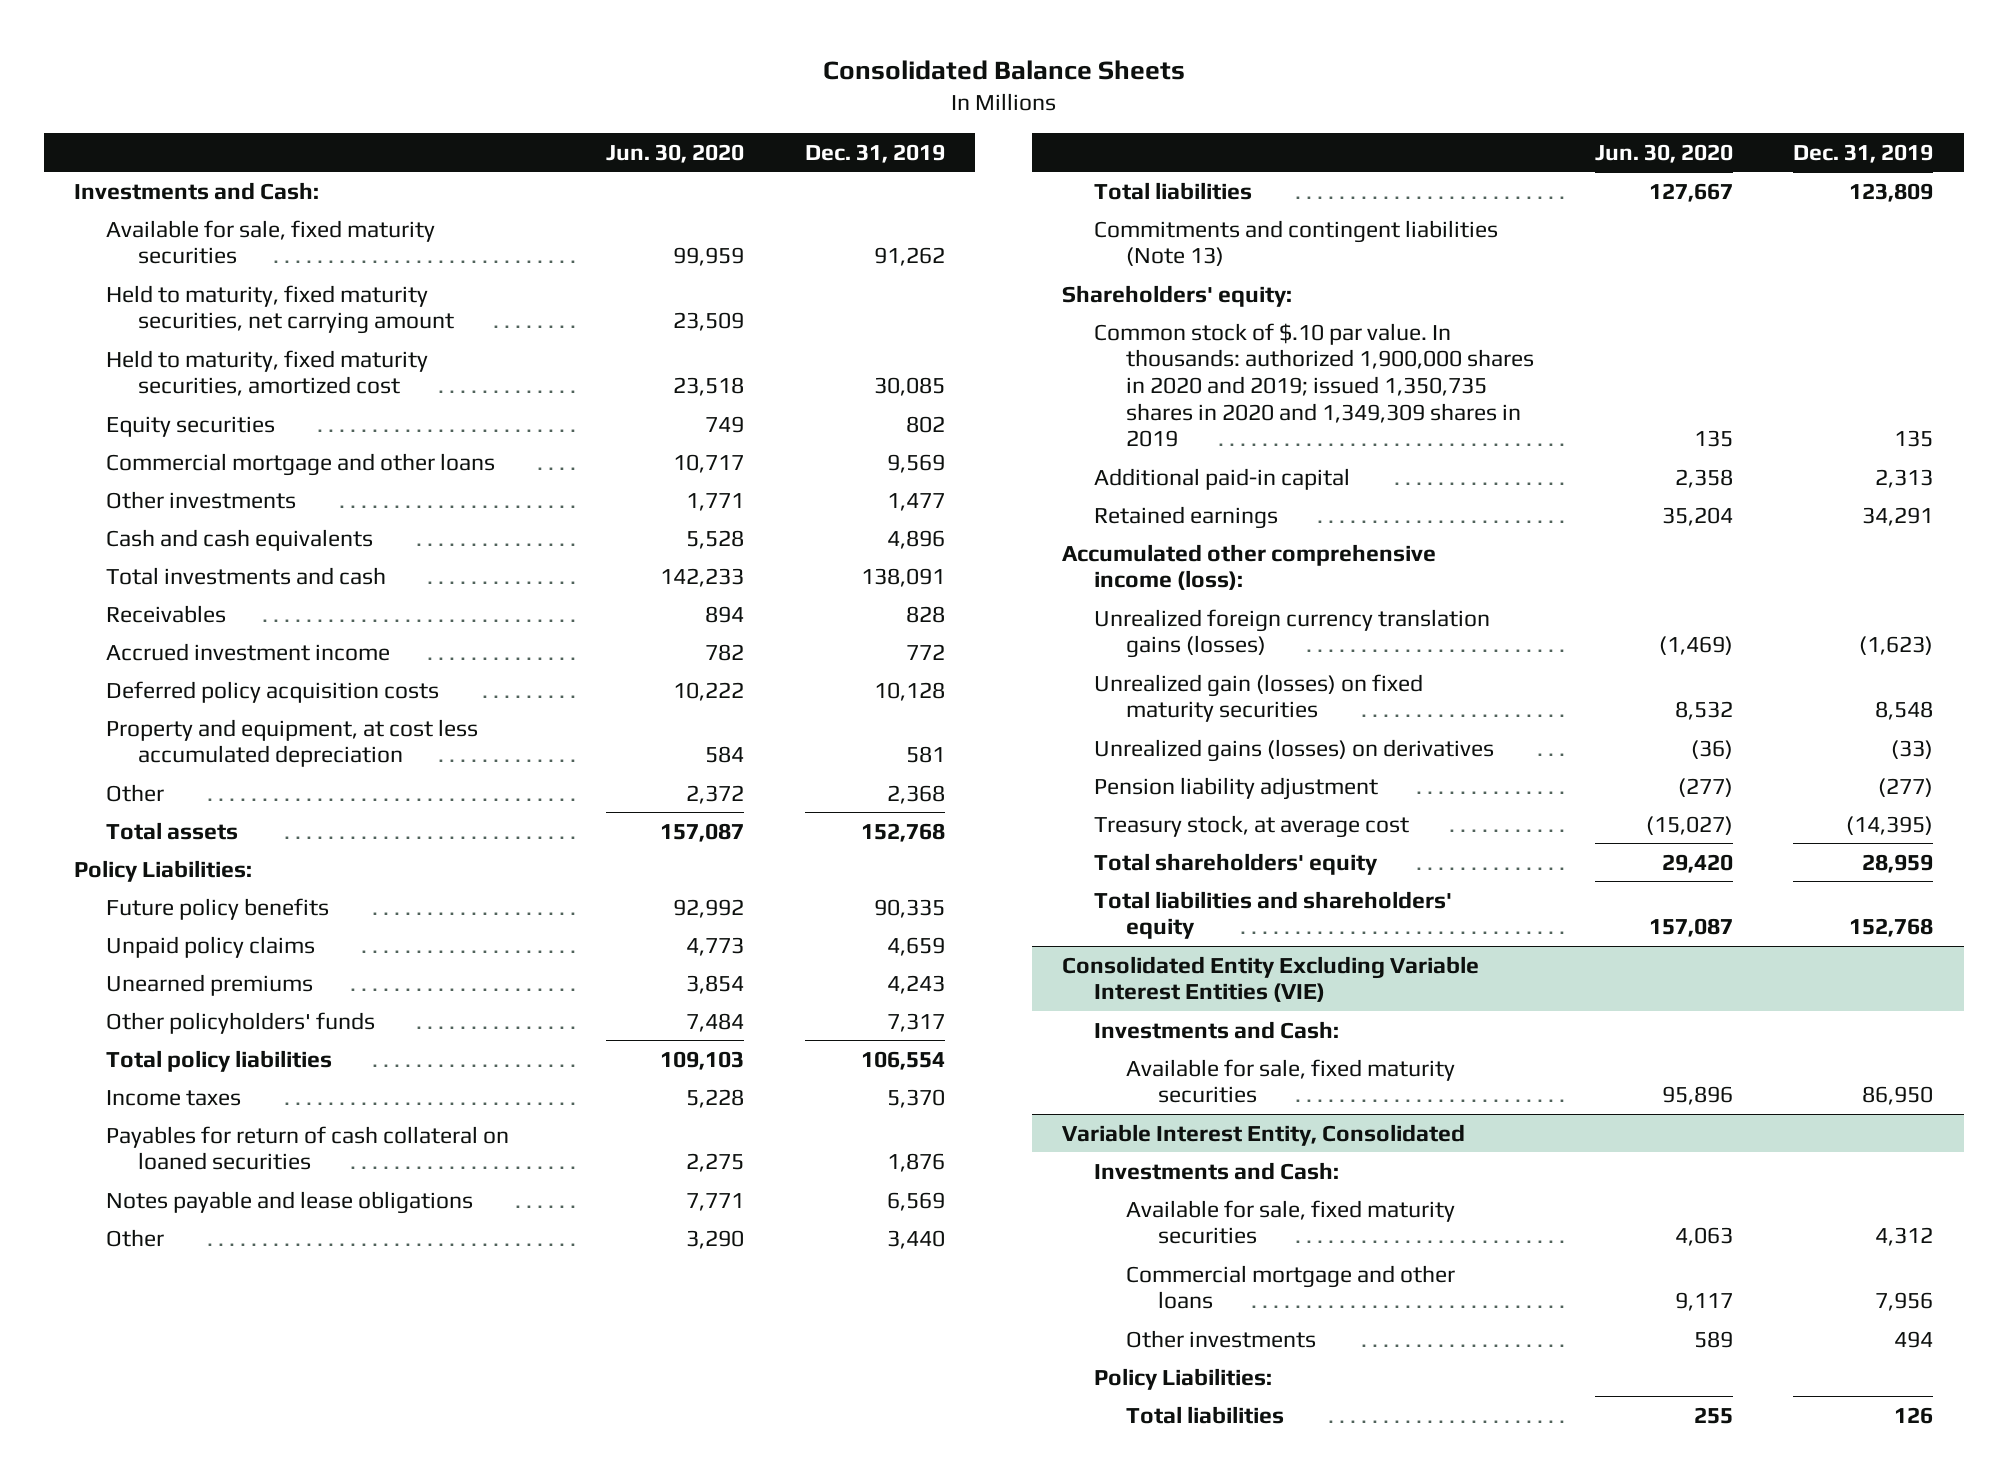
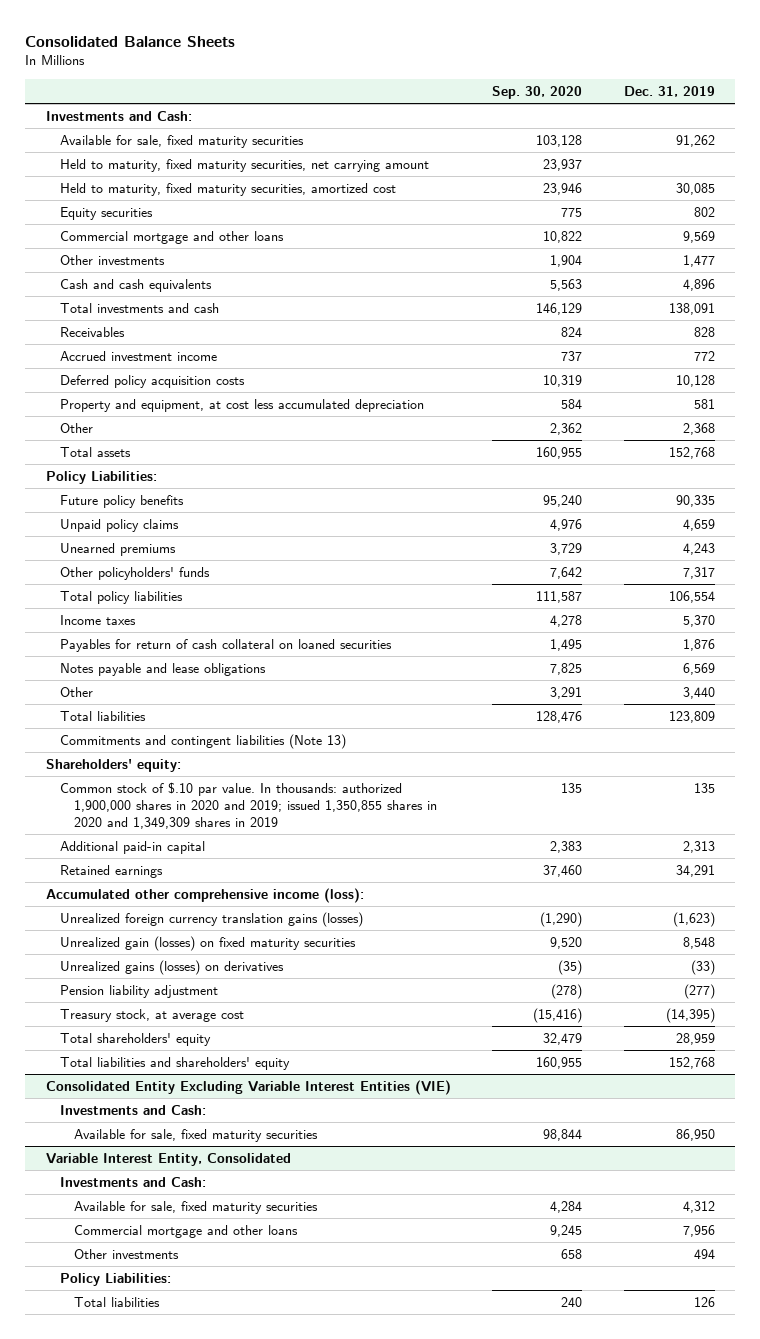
[606,143,745,163] Jun. 30, 2020 -> none
none -> [492,85,583,99] Sep. 30, 2020
[1094,322,1535,448] Common stock of $.10 par value. In thousands: authorized 1,900,000 shares in 2020 and 2019; issued 1,350,735 shares in 2020 and 1,349,309 shares in 2019 -> [59,781,437,829] Common stock of $.10 par value. In thousands: authorized 1,900,000 shares in 2020 and 2019; issued 1,350,855 shares in 2020 and 1,349,309 shares in 2019

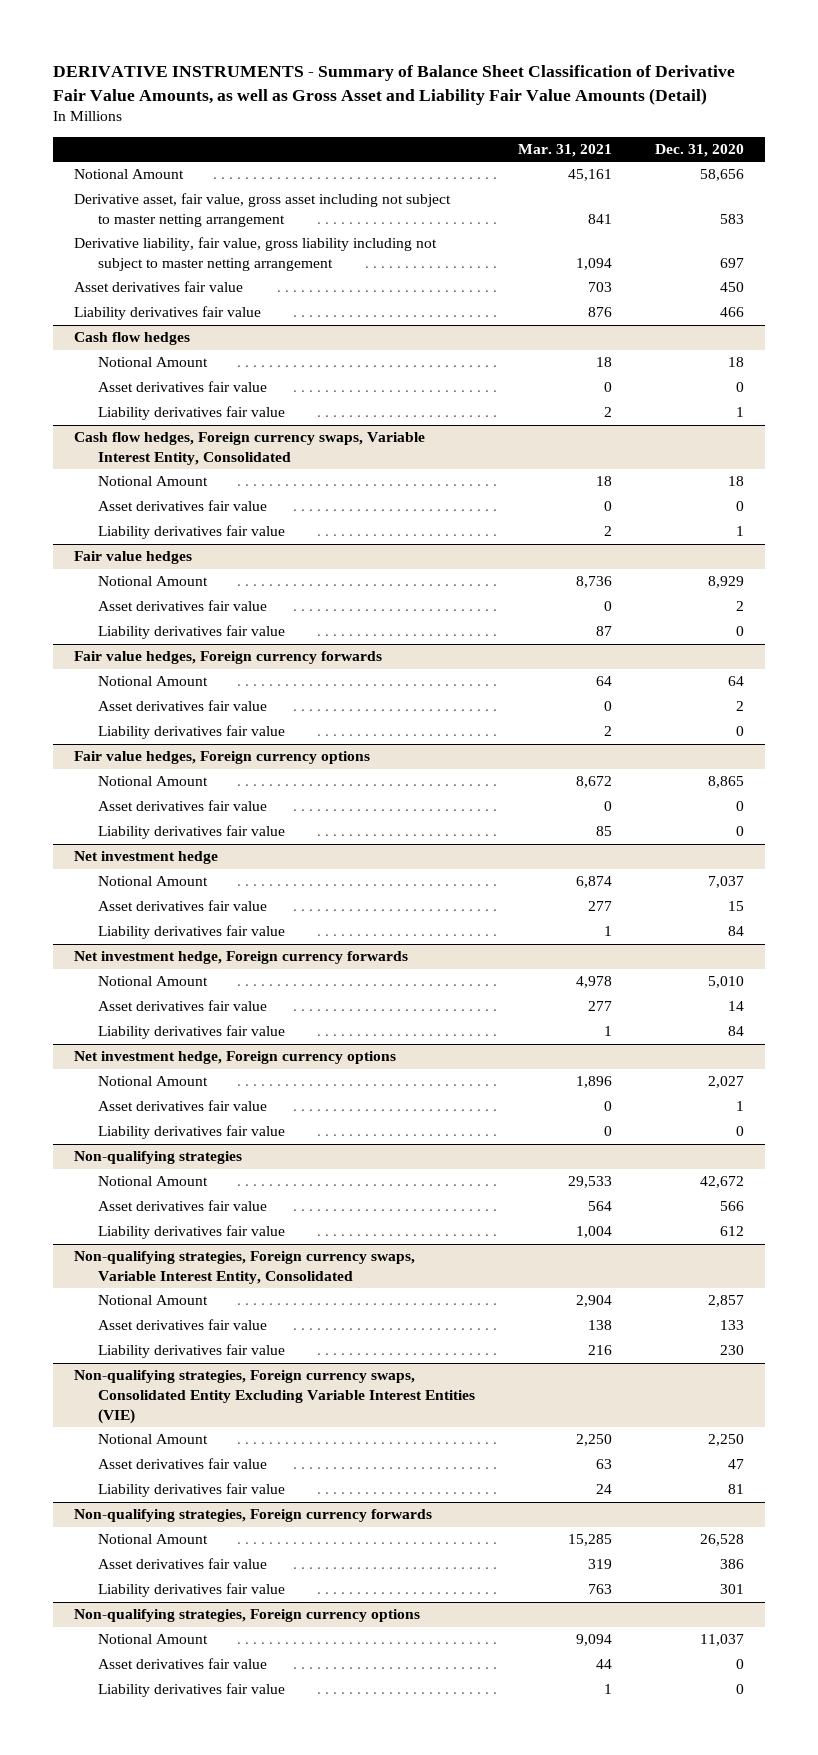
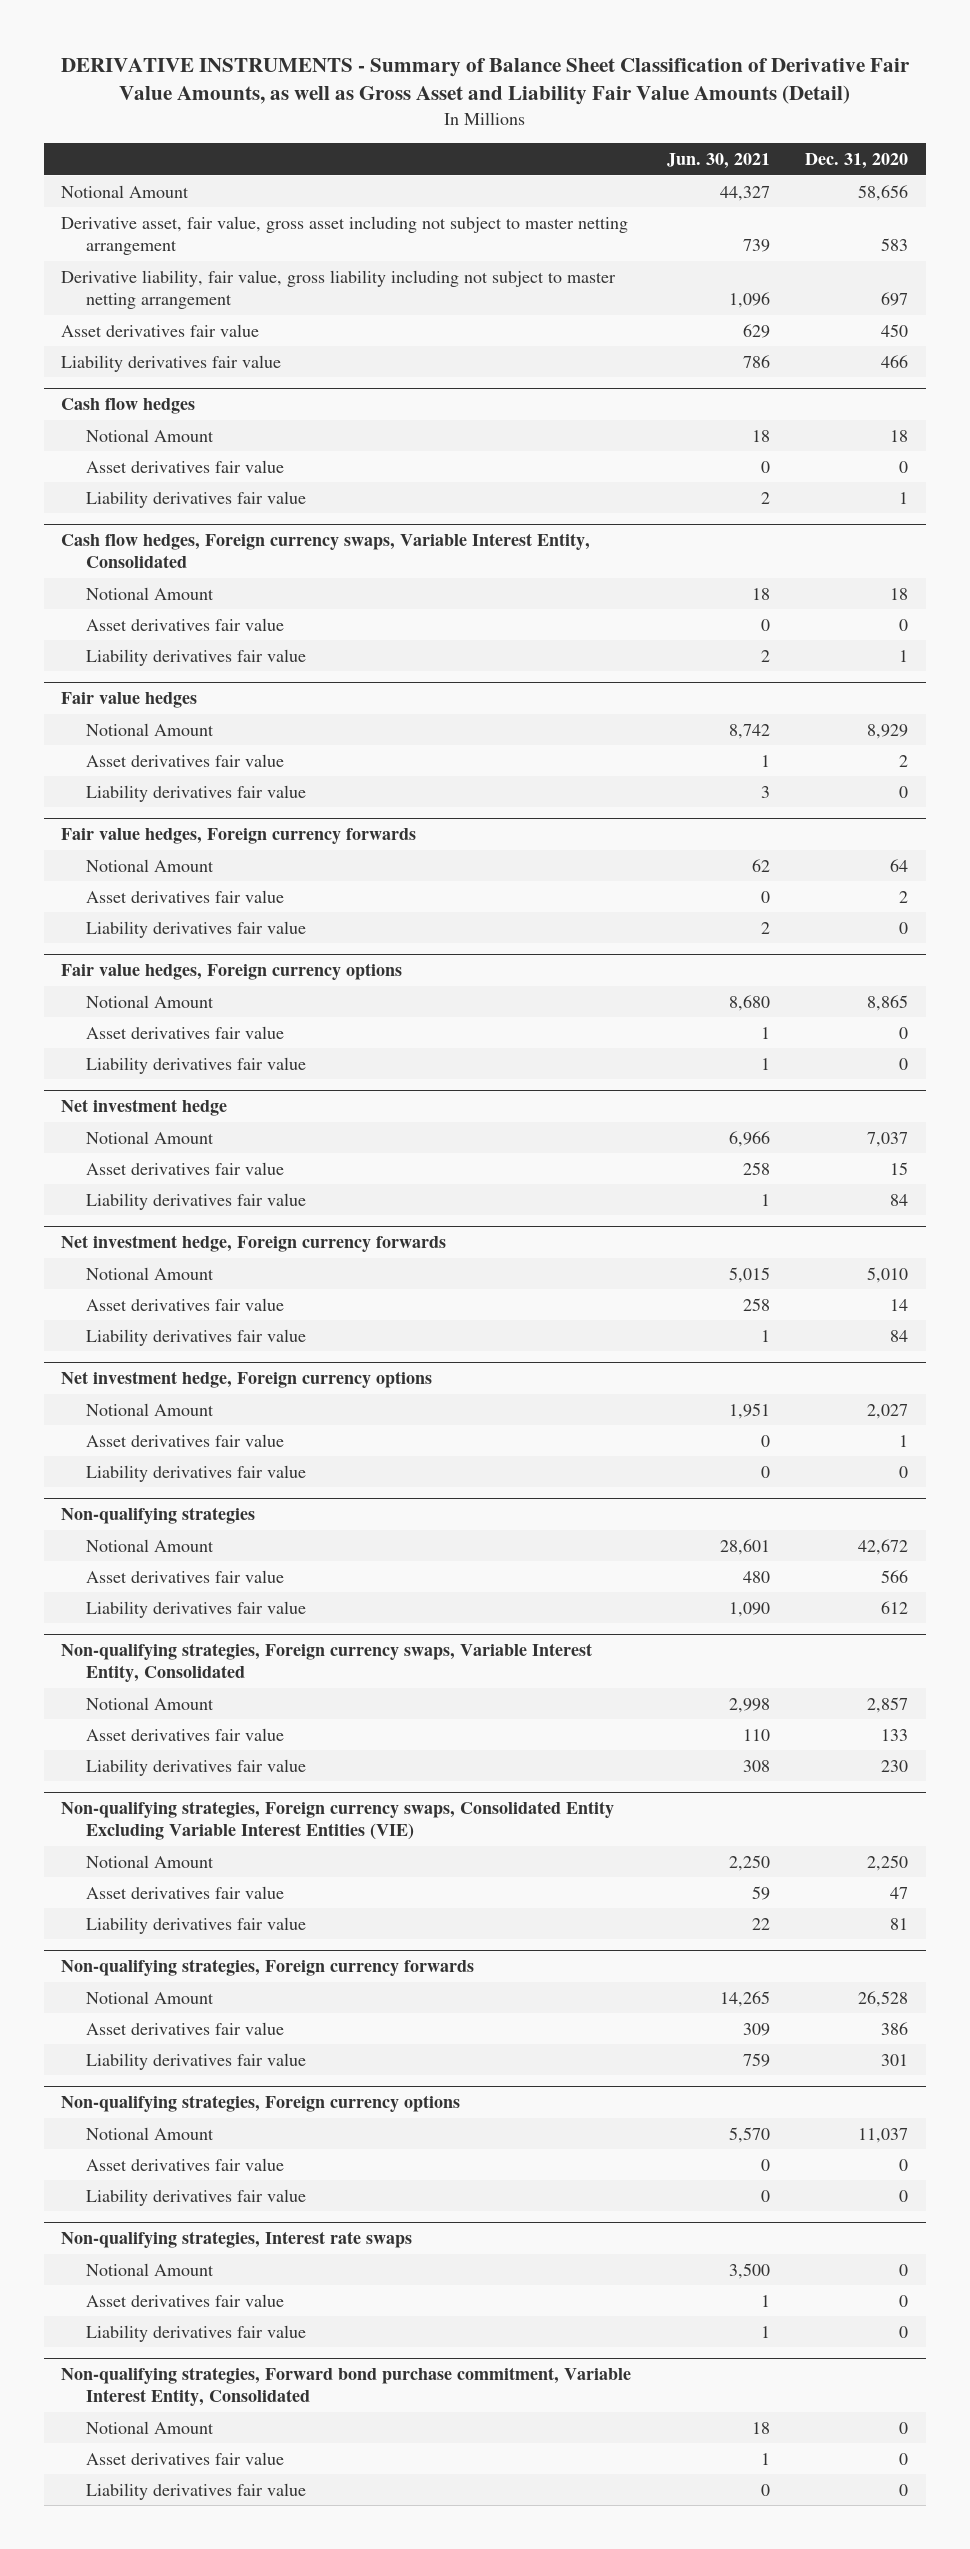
[517,143,612,157] Mar. 31, 2021 -> none
none -> [666,152,770,169] Jun. 30, 2021
none -> [61,2230,413,2248] Non-qualifying strategies, Interest rate swaps
none -> [86,2262,215,2276] Notional Amount
none -> [86,2293,285,2307] Asset derivatives fair value
none -> [86,2324,307,2342] Liability derivatives fair value
none -> [61,2366,632,2407] Non-qualifying strategies, Forward bond purchase commitment, Variable Interest Entity, Consolidated
none -> [86,2420,215,2434] Notional Amount
none -> [86,2451,285,2465] Asset derivatives fair value
none -> [86,2482,307,2500] Liability derivatives fair value

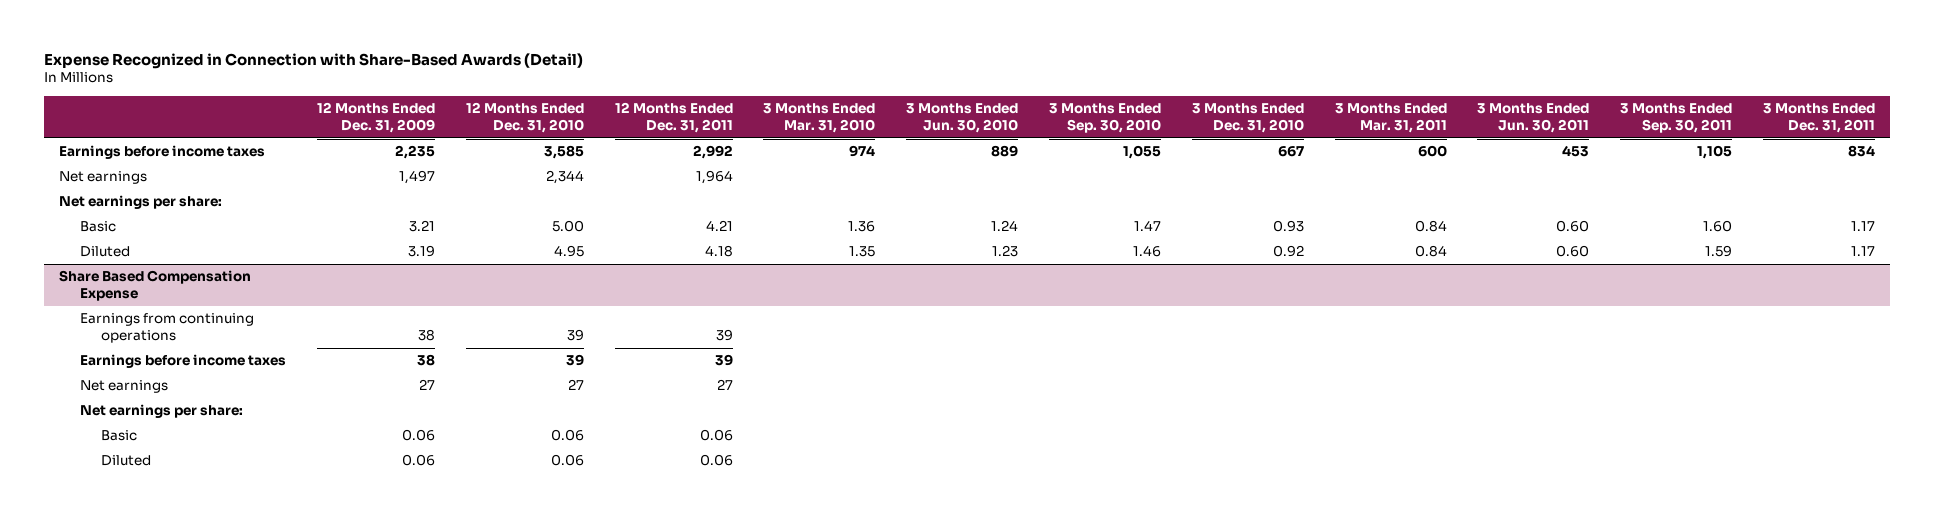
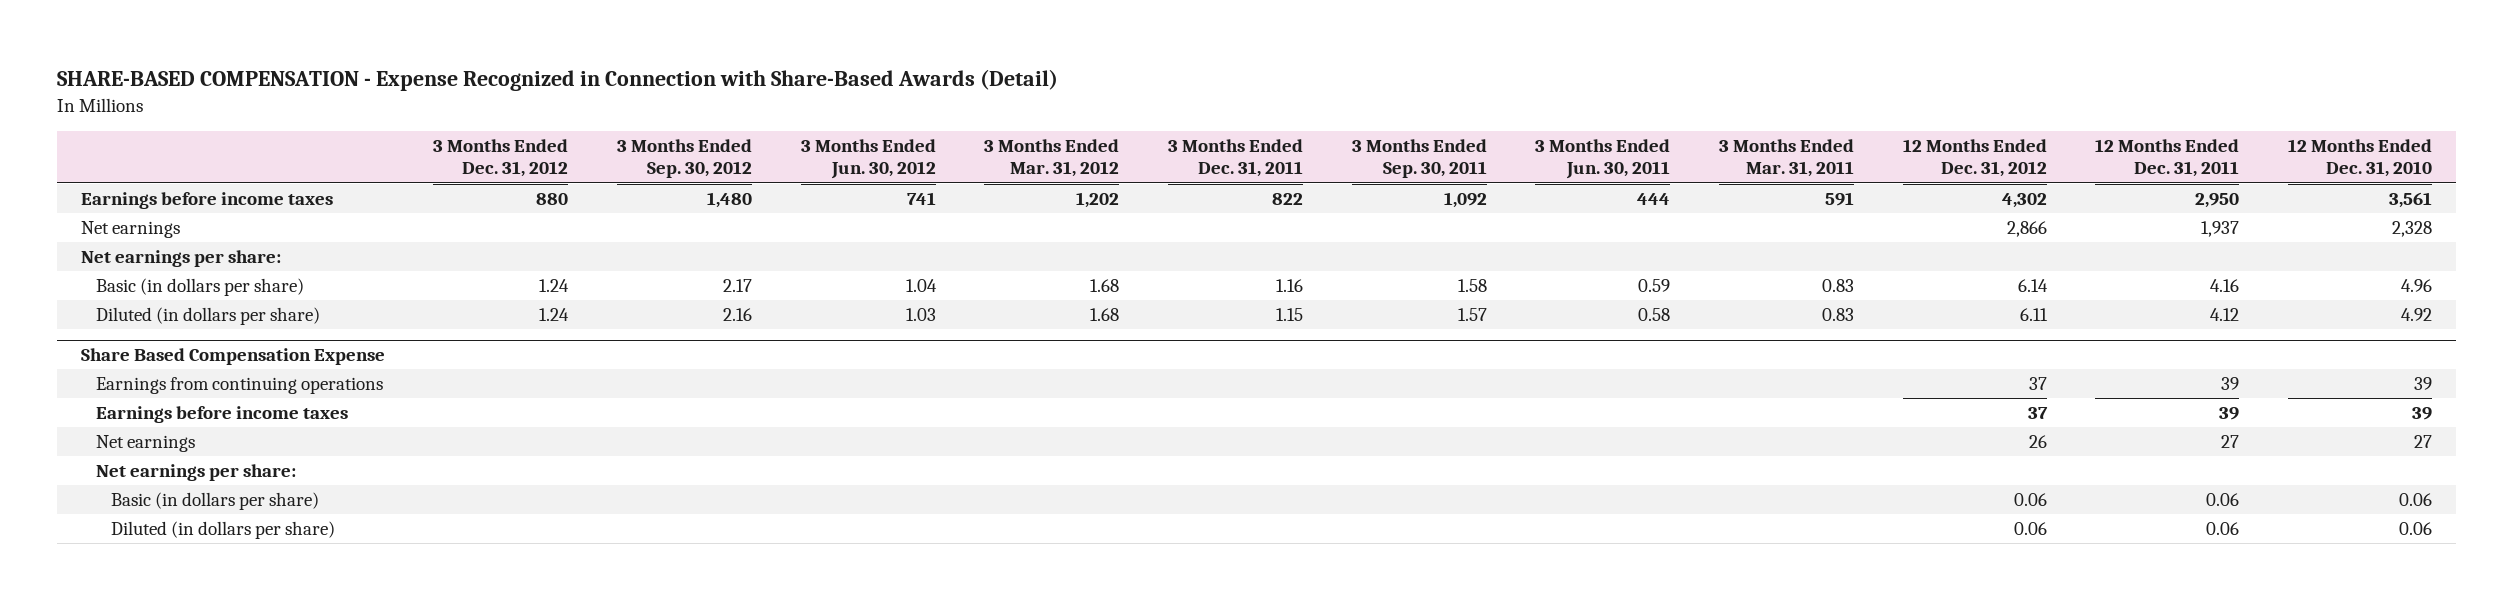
[43,52,583,69] Expense Recognized in Connection with Share-Based Awards (Detail) -> [56,69,1058,92] SHARE-BASED COMPENSATION - Expense Recognized in Connection with Share-Based Awards (Detail)
[316,102,435,133] 12 Months Ended Dec. 31, 2009 -> none
[763,103,876,133] 3 Months Ended Mar. 31, 2010 -> none
[906,103,1019,133] 3 Months Ended Jun. 30, 2010 -> none
[1048,103,1161,133] 3 Months Ended Sep. 30, 2010 -> none
[1191,103,1304,133] 3 Months Ended Dec. 31, 2010 -> none
none -> [433,139,569,178] 3 Months Ended Dec. 31, 2012
none -> [617,139,753,179] 3 Months Ended Sep. 30, 2012
none -> [800,139,936,180] 3 Months Ended Jun. 30, 2012
none -> [984,139,1120,178] 3 Months Ended Mar. 31, 2012
none -> [1902,139,2047,178] 12 Months Ended Dec. 31, 2012
[543,145,584,160] 3,585 -> [2388,192,2432,209] 3,561
[692,145,733,160] 2,992 -> [2195,193,2240,209] 2,950
[1417,145,1447,158] 600 -> [1824,192,1854,207] 591
[1562,145,1590,158] 453 -> [1637,193,1671,206] 444
[1697,145,1733,160] 1,105 -> [1443,192,1487,209] 1,092
[1848,145,1876,158] 834 -> [1271,193,1303,206] 822
[545,170,584,185] 2,344 -> [2391,221,2432,238] 2,328
[695,170,733,185] 1,964 -> [2201,221,2240,238] 1,937
[80,221,117,233] Basic -> [95,278,304,297] Basic (in dollars per share)
[551,220,584,233] 5.00 -> [2400,279,2432,293] 4.96
[705,220,733,232] 4.21 -> [2210,279,2240,293] 4.16
[1414,220,1447,233] 0.84 -> [1821,279,1854,293] 0.83
[1556,220,1590,233] 0.60 -> [1638,279,1671,293] 0.59
[1703,220,1733,233] 1.60 -> [1457,279,1487,293] 1.58
[1851,221,1876,232] 1.17 -> [1275,279,1303,293] 1.16
[80,246,131,258] Diluted -> [95,307,320,326] Diluted (in dollars per share)
[553,245,584,258] 4.95 -> [2400,308,2432,322] 4.92
[704,245,733,258] 4.18 -> [2210,308,2240,322] 4.12
[1414,245,1447,258] 0.84 -> [1821,308,1854,322] 0.83
[1556,245,1590,258] 0.60 -> [1638,308,1671,322] 0.58
[1705,245,1733,258] 1.59 -> [1457,308,1487,322] 1.57
[1851,246,1876,257] 1.17 -> [1275,308,1303,322] 1.15
[100,430,137,442] Basic -> [111,492,320,511] Basic (in dollars per share)
[100,455,151,467] Diluted -> [111,521,336,540] Diluted (in dollars per share)

